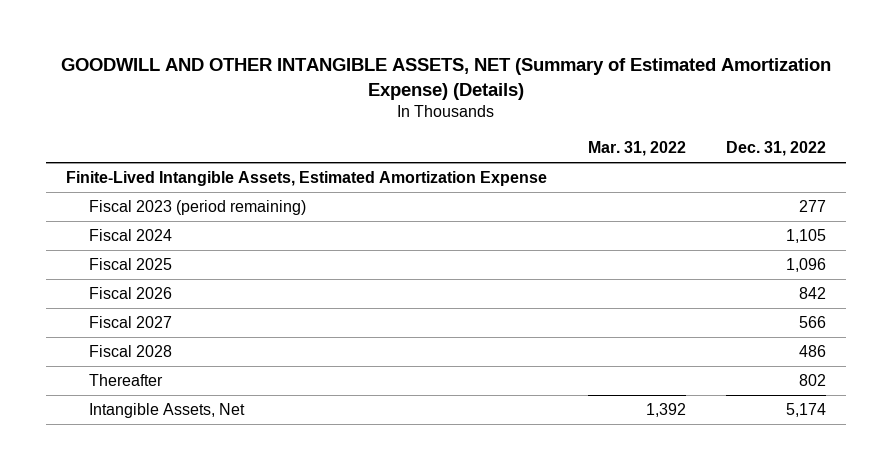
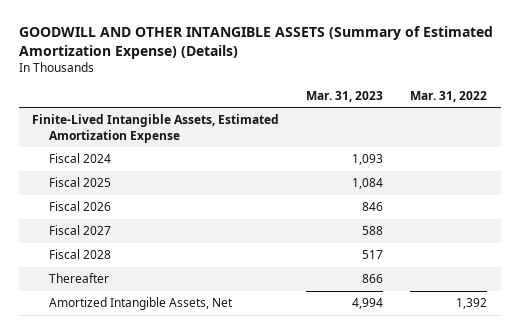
[61,57,832,100] GOODWILL AND OTHER INTANGIBLE ASSETS, NET (Summary of Estimated Amortization Expense) (Details) -> [18,26,493,59] GOODWILL AND OTHER INTANGIBLE ASSETS (Summary of Estimated Amortization Expense) (Details)
[726,141,827,157] Dec. 31, 2022 -> none
none -> [306,90,384,102] Mar. 31, 2023
[88,199,306,215] Fiscal 2023 (period remaining) -> none
[88,402,245,418] Intangible Assets, Net -> [49,297,234,311] Amortized Intangible Assets, Net

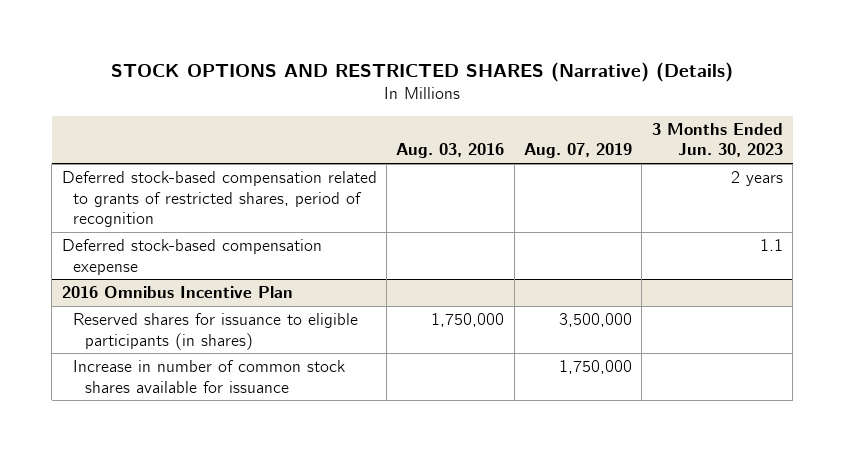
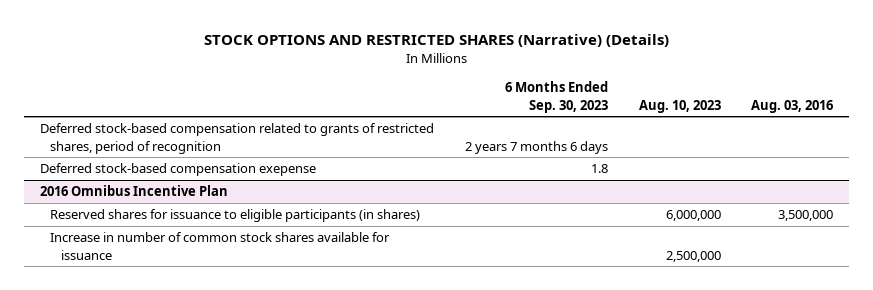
[524,143,633,159] Aug. 07, 2019 -> none
[651,122,783,158] 3 Months Ended Jun. 30, 2023 -> none
none -> [504,81,608,113] 6 Months Ended Sep. 30, 2023
none -> [638,99,721,113] Aug. 10, 2023
[431,313,505,328] 1,750,000 -> [778,210,834,222] 3,500,000

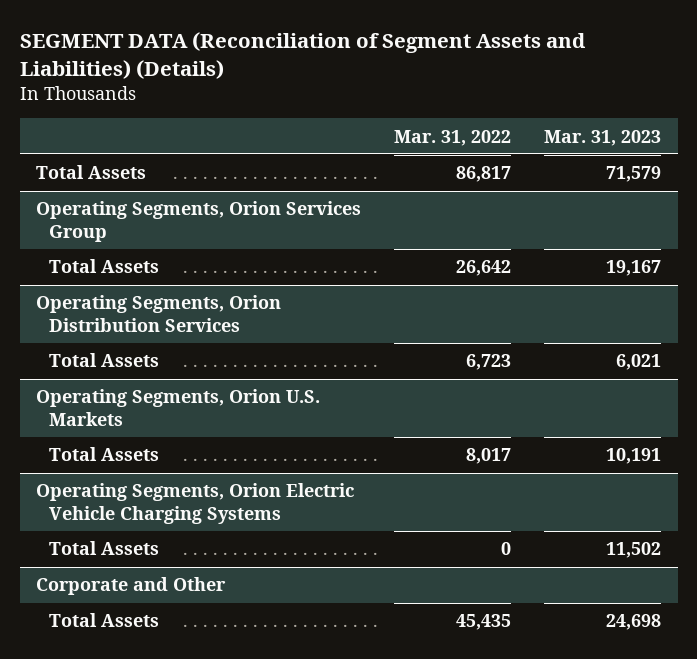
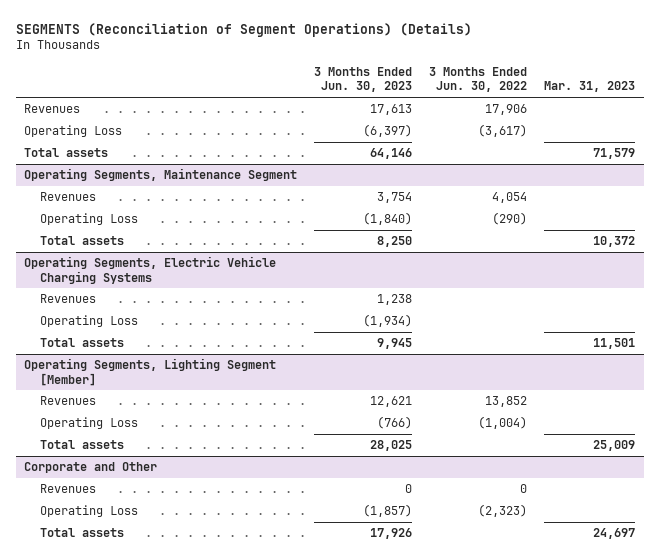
[19,31,586,79] SEGMENT DATA (Reconciliation of Segment Assets and Liabilities) (Details) -> [16,22,473,37] SEGMENTS (Reconciliation of Segment Operations) (Details)
[394,129,512,146] Mar. 31, 2022 -> none
none -> [314,66,413,93] 3 Months Ended Jun. 30, 2023
none -> [429,66,528,93] 3 Months Ended Jun. 30, 2022
[36,201,362,242] Operating Segments, Orion Services Group -> none
[49,259,160,274] Total Assets -> none
[36,295,282,332] Operating Segments, Orion Distribution Services -> none
[49,353,160,368] Total Assets -> none
[36,389,321,426] Operating Segments, Orion U.S. Markets -> none
[49,447,160,462] Total Assets -> none
none -> [24,104,81,114] Revenues
none -> [24,125,123,138] Operating Loss
[36,165,147,180] Total Assets -> [24,148,109,158] Total assets
none -> [24,168,298,182] Operating Segments, Maintenance Segment
none -> [39,192,96,202] Revenues
none -> [39,213,138,226] Operating Loss
none -> [39,236,124,246] Total assets
[36,483,355,524] Operating Segments, Orion Electric Vehicle Charging Systems -> [24,256,277,284] Operating Segments, Electric Vehicle Charging Systems
none -> [39,294,96,304] Revenues
none -> [39,315,138,328] Operating Loss
[49,541,160,556] Total Assets -> [39,338,124,348] Total assets
[606,542,662,559] 11,502 -> [593,338,636,350] 11,501
none -> [24,358,277,386] Operating Segments, Lighting Segment [Member]
none -> [39,396,96,406] Revenues
none -> [39,417,138,430] Operating Loss
none -> [39,440,124,450] Total assets
none -> [39,484,96,494] Revenues
none -> [39,505,138,518] Operating Loss
[49,613,160,628] Total Assets -> [39,528,124,538] Total assets
[606,614,662,631] 24,698 -> [593,528,636,540] 24,697

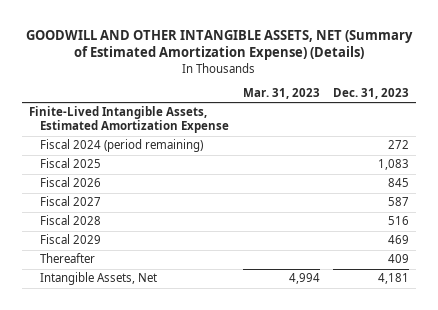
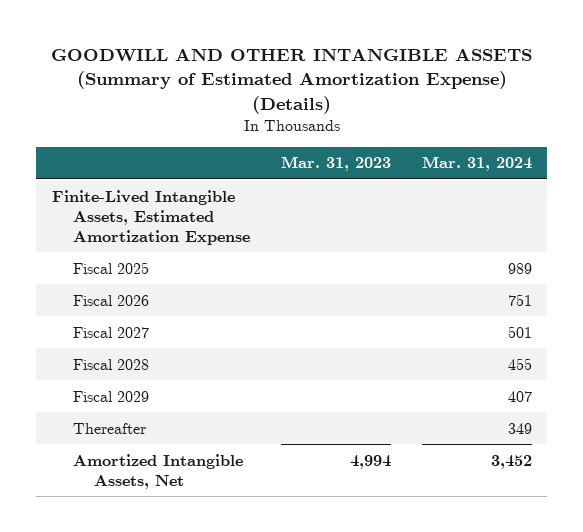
[26,29,414,61] GOODWILL AND OTHER INTANGIBLE ASSETS, NET (Summary of Estimated Amortization Expense) (Details) -> [50,47,532,114] GOODWILL AND OTHER INTANGIBLE ASSETS (Summary of Estimated Amortization Expense) (Details)
[333,88,410,100] Dec. 31, 2023 -> none
none -> [421,156,532,172] Mar. 31, 2024
[40,139,204,153] Fiscal 2024 (period remaining) -> none
[40,272,158,286] Intangible Assets, Net -> [72,453,243,489] Amortized Intangible Assets, Net

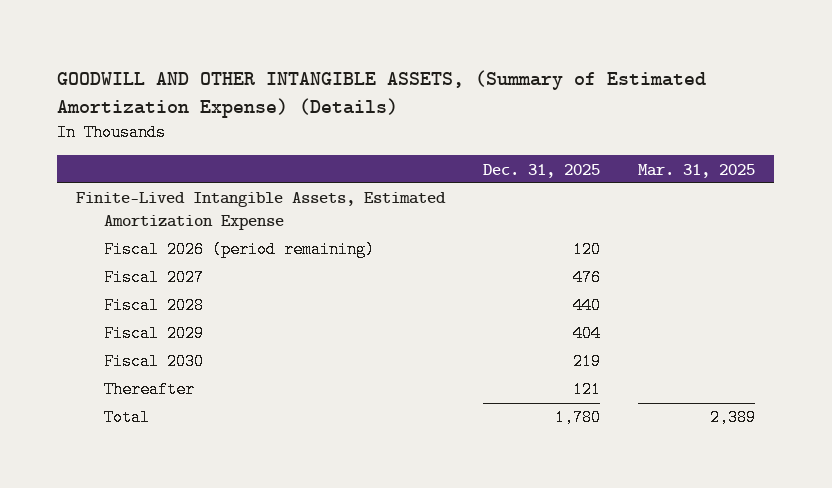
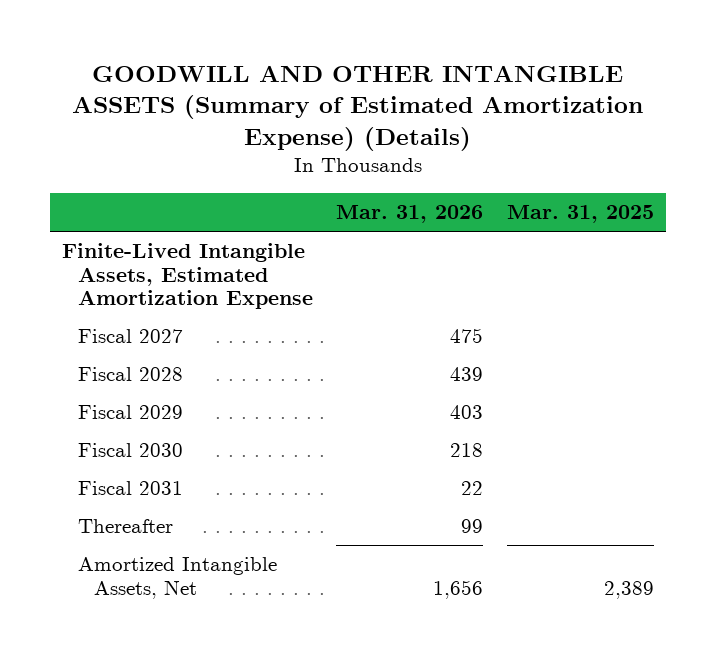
[57,70,707,119] GOODWILL AND OTHER INTANGIBLE ASSETS, (Summary of Estimated Amortization Expense) (Details) -> [72,64,644,152] GOODWILL AND OTHER INTANGIBLE ASSETS (Summary of Estimated Amortization Expense) (Details)
[483,163,601,178] Dec. 31, 2025 -> none
none -> [336,205,484,224] Mar. 31, 2026
[104,241,376,259] Fiscal 2026 (period remaining) -> none
none -> [77,481,183,496] Fiscal 2031
[104,409,151,427] Total -> [77,557,277,599] Amortized Intangible Assets, Net

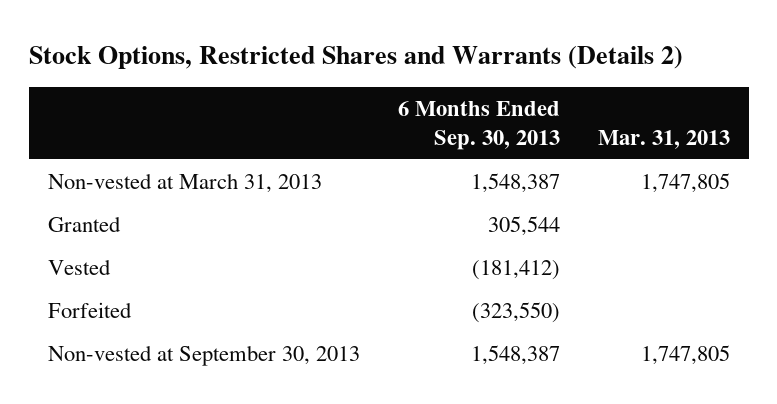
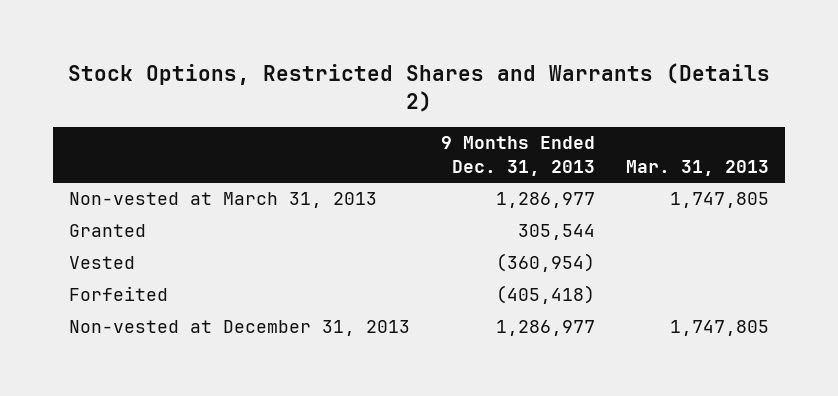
[397,101,560,150] 6 Months Ended Sep. 30, 2013 -> none
none -> [440,136,595,176] 9 Months Ended Dec. 31, 2013
[47,345,360,367] Non-vested at September 30, 2013 -> [68,320,410,337] Non-vested at December 31, 2013

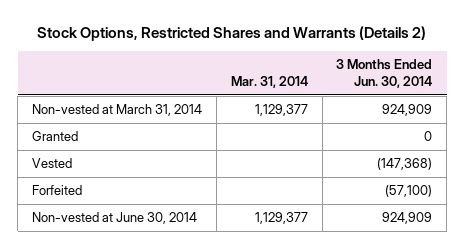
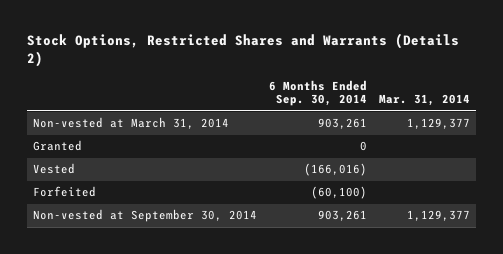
[336,59,433,88] 3 Months Ended Jun. 30, 2014 -> none
none -> [268,79,367,107] 6 Months Ended Sep. 30, 2014
[32,212,198,225] Non-vested at June 30, 2014 -> [32,209,257,223] Non-vested at September 30, 2014

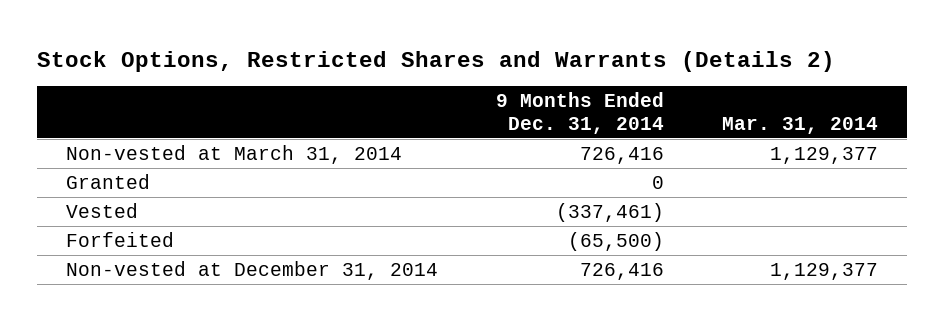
[268,79,367,107] 6 Months Ended Sep. 30, 2014 -> none
none -> [495,92,664,134] 9 Months Ended Dec. 31, 2014
[32,209,257,223] Non-vested at September 30, 2014 -> [65,260,438,280] Non-vested at December 31, 2014

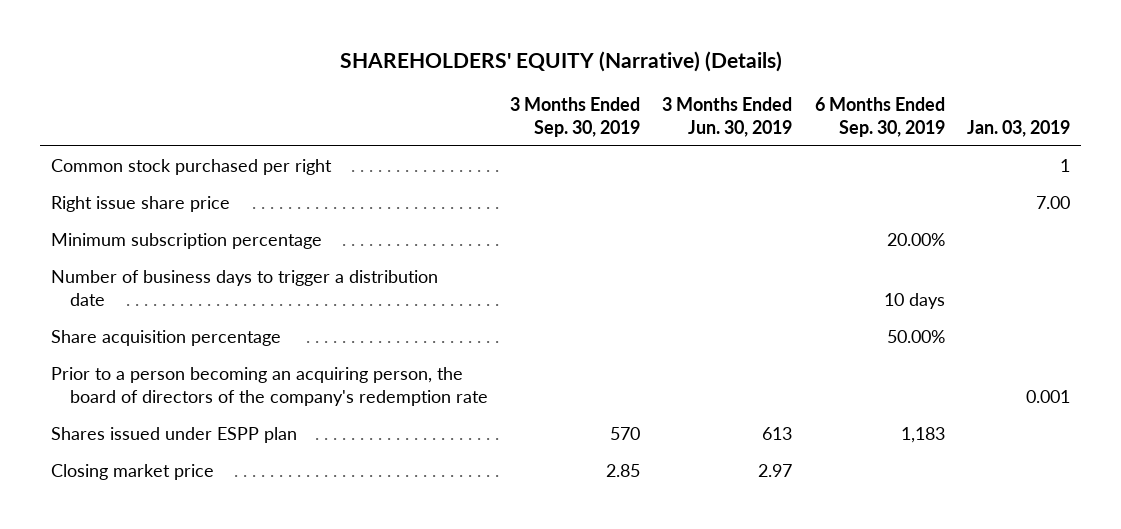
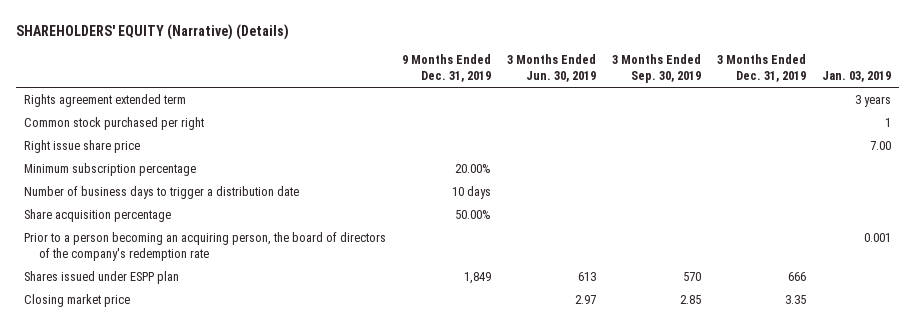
[814,96,945,137] 6 Months Ended Sep. 30, 2019 -> none
none -> [402,53,492,82] 9 Months Ended Dec. 31, 2019
none -> [717,53,807,82] 3 Months Ended Dec. 31, 2019
none -> [24,94,187,108] Rights agreement extended term

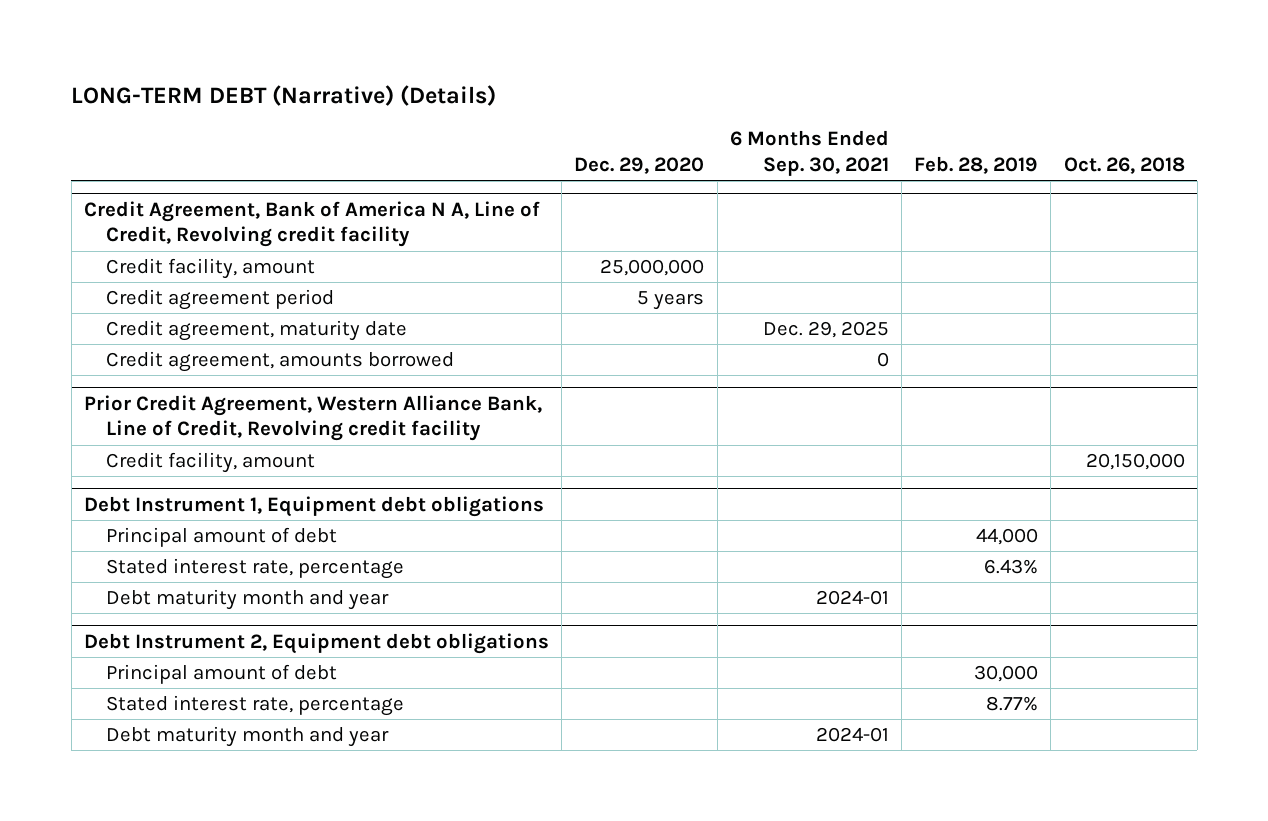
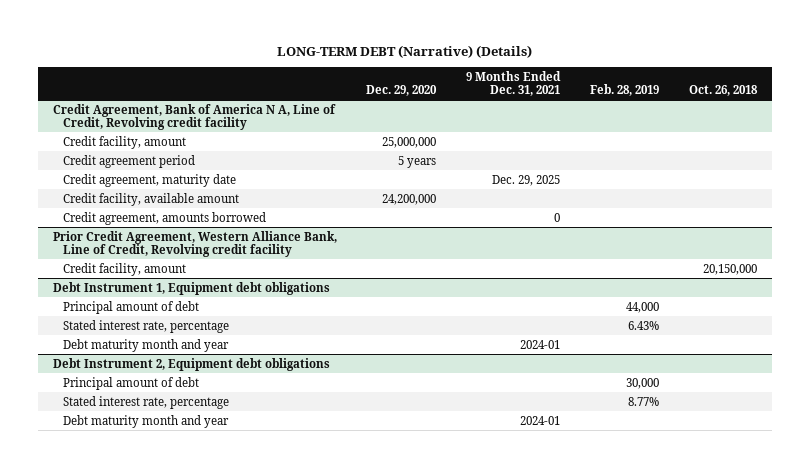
[729,130,889,177] 6 Months Ended Sep. 30, 2021 -> none
none -> [466,70,562,96] 9 Months Ended Dec. 31, 2021
none -> [62,192,239,206] Credit facility, available amount

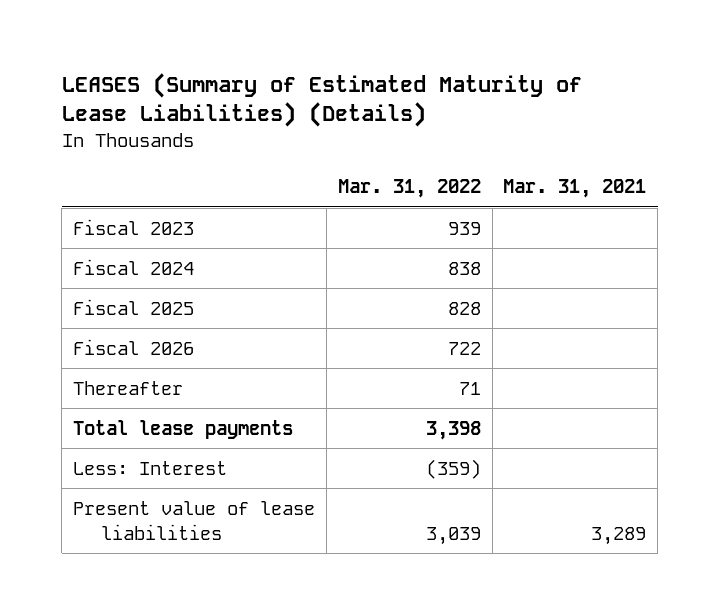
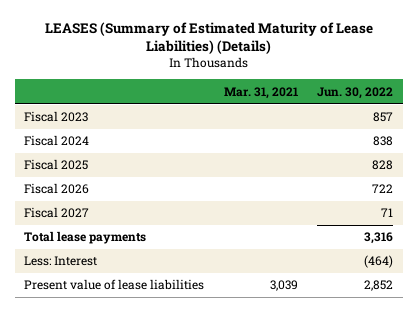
[337,179,481,199] Mar. 31, 2022 -> none
none -> [317,86,394,99] Jun. 30, 2022
[73,380,184,395] Thereafter -> none
none -> [24,207,90,219] Fiscal 2027
[591,526,647,545] 3,289 -> [269,280,298,292] 3,039

